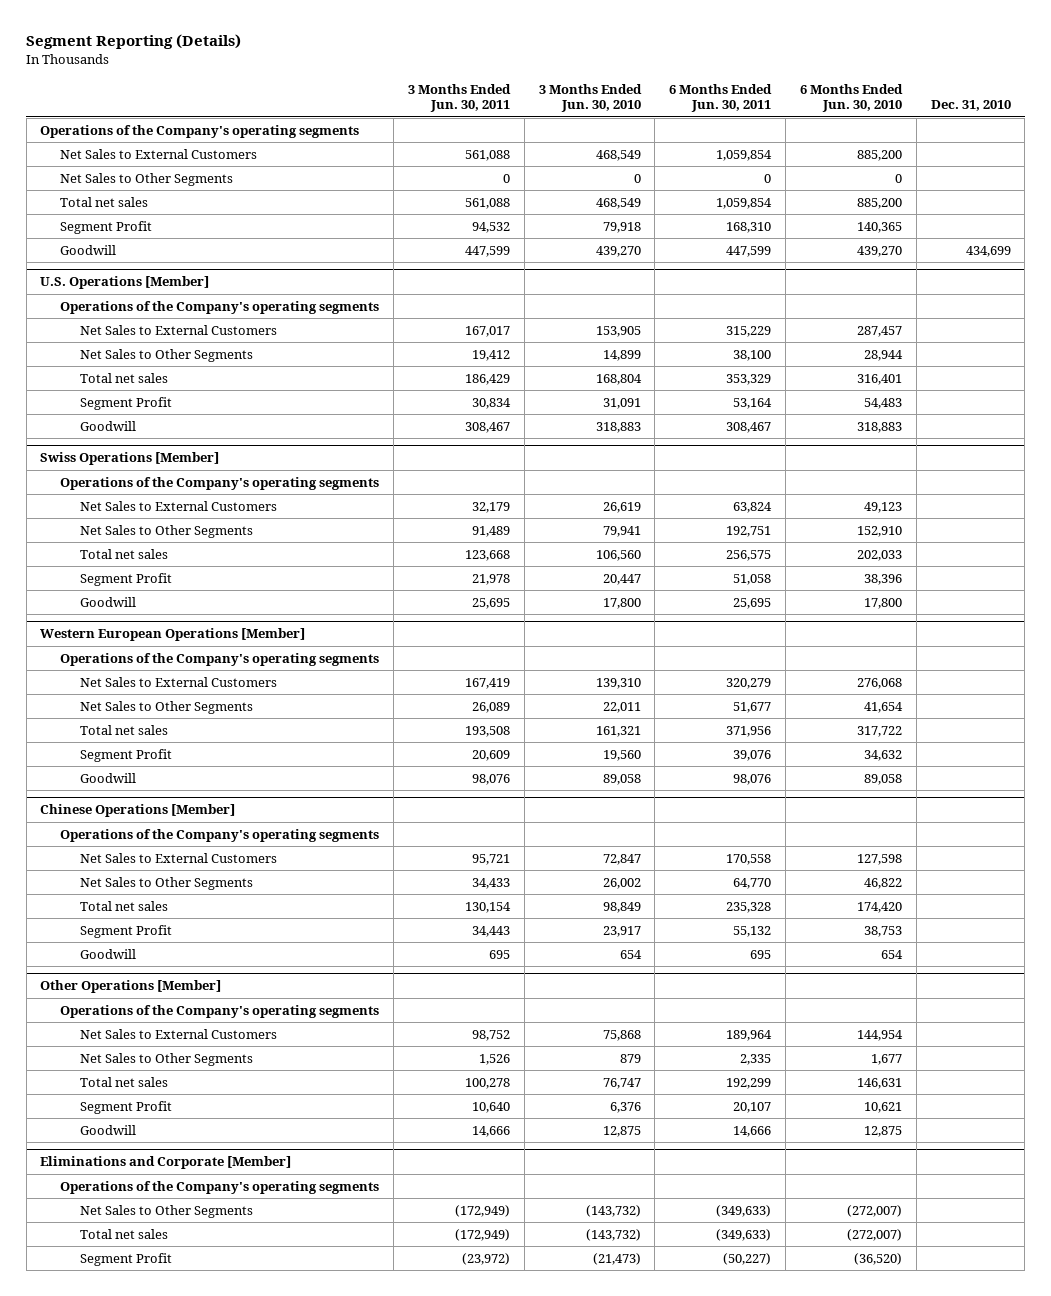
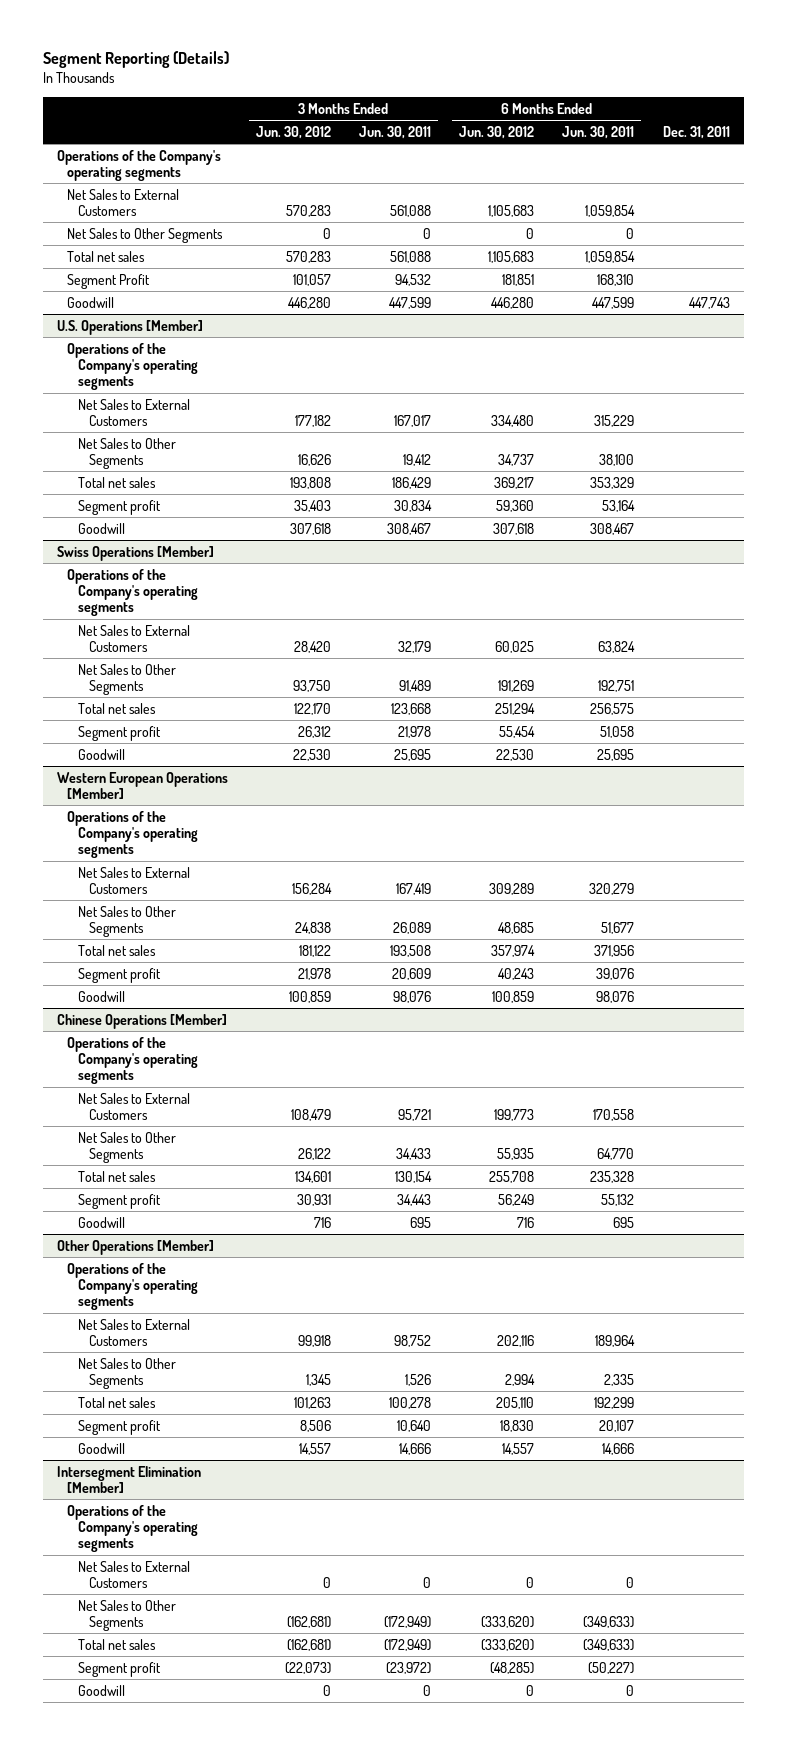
[538,84,642,113] 3 Months Ended Jun. 30, 2010 -> none
[799,84,903,113] 6 Months Ended Jun. 30, 2010 -> none
[930,100,1011,112] Dec. 31, 2010 -> none
none -> [255,125,331,139] Jun. 30, 2012
none -> [459,125,535,139] Jun. 30, 2012
none -> [662,125,730,139] Dec. 31, 2011
[80,396,173,410] Segment Profit -> [77,499,161,515] Segment profit
[80,572,173,586] Segment Profit -> [77,725,161,741] Segment profit
[80,748,173,762] Segment Profit -> [77,967,161,983] Segment profit
[80,924,173,938] Segment Profit -> [77,1193,161,1209] Segment profit
[80,1100,173,1114] Segment Profit -> [77,1419,161,1435] Segment profit
[40,1156,292,1170] Eliminations and Corporate [Member] -> none
none -> [56,1465,201,1493] Intersegment Elimination [Member]
none -> [77,1560,190,1588] Net Sales to External Customers
[80,1252,173,1266] Segment Profit -> [77,1661,161,1677] Segment profit
none -> [77,1684,125,1696] Goodwill

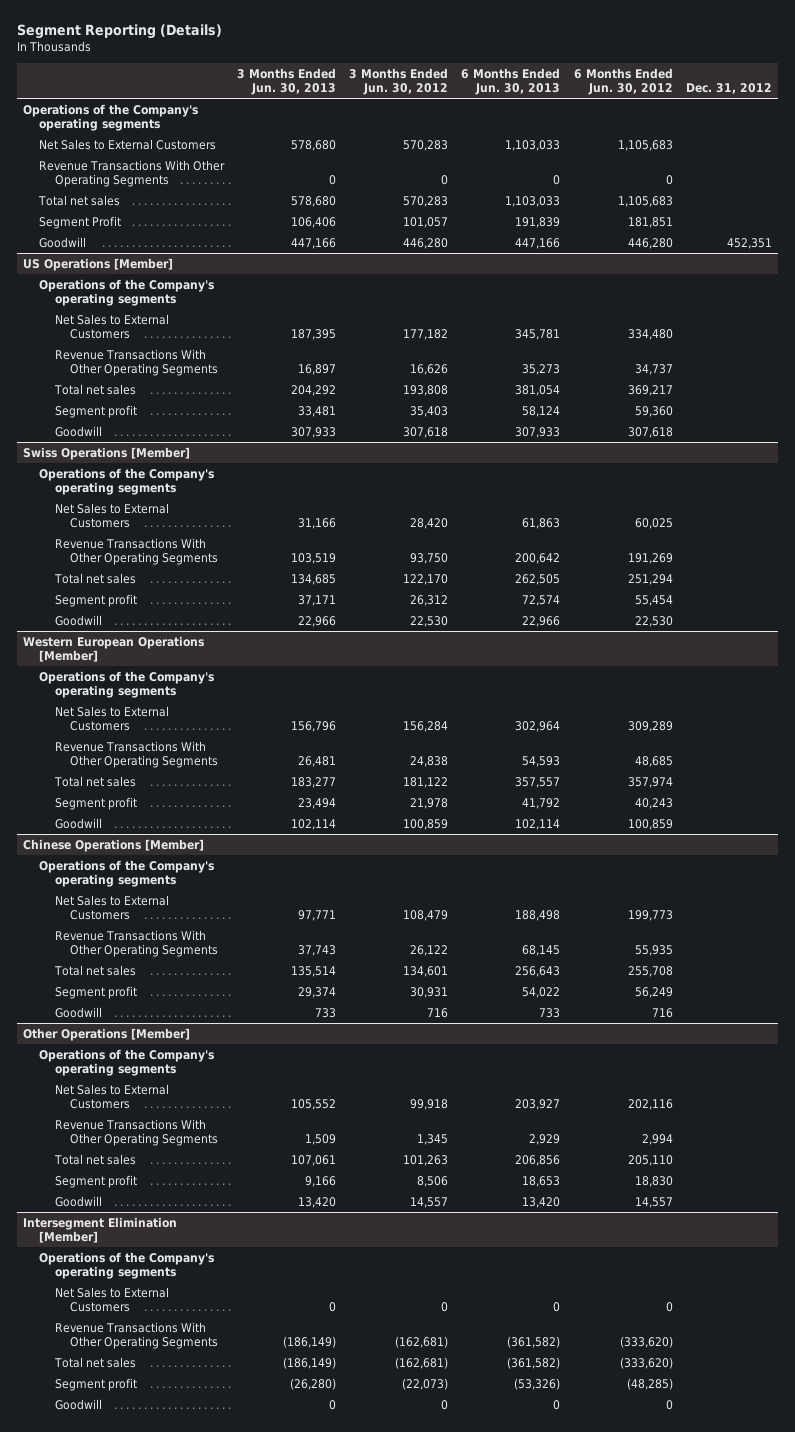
[358,125,431,139] Jun. 30, 2011 -> none
[562,125,635,139] Jun. 30, 2011 -> none
[662,125,730,139] Dec. 31, 2011 -> none
none -> [237,68,337,96] 3 Months Ended Jun. 30, 2013
none -> [461,68,561,96] 6 Months Ended Jun. 30, 2013
none -> [685,83,772,95] Dec. 31, 2012
[67,227,224,243] Net Sales to Other Segments -> none
none -> [39,159,226,187] Revenue Transactions With Other Operating Segments
[56,319,203,335] U.S. Operations [Member] -> [23,257,174,271] US Operations [Member]
[77,437,176,469] Net Sales to Other Segments -> [54,348,219,376] Revenue Transactions With Other Operating Segments
[77,663,176,695] Net Sales to Other Segments -> [54,537,219,565] Revenue Transactions With Other Operating Segments
[77,905,176,937] Net Sales to Other Segments -> [54,740,219,768] Revenue Transactions With Other Operating Segments
[77,1131,176,1163] Net Sales to Other Segments -> [54,929,219,957] Revenue Transactions With Other Operating Segments
[77,1357,176,1389] Net Sales to Other Segments -> [54,1118,219,1146] Revenue Transactions With Other Operating Segments
[77,1599,176,1631] Net Sales to Other Segments -> [54,1321,219,1349] Revenue Transactions With Other Operating Segments

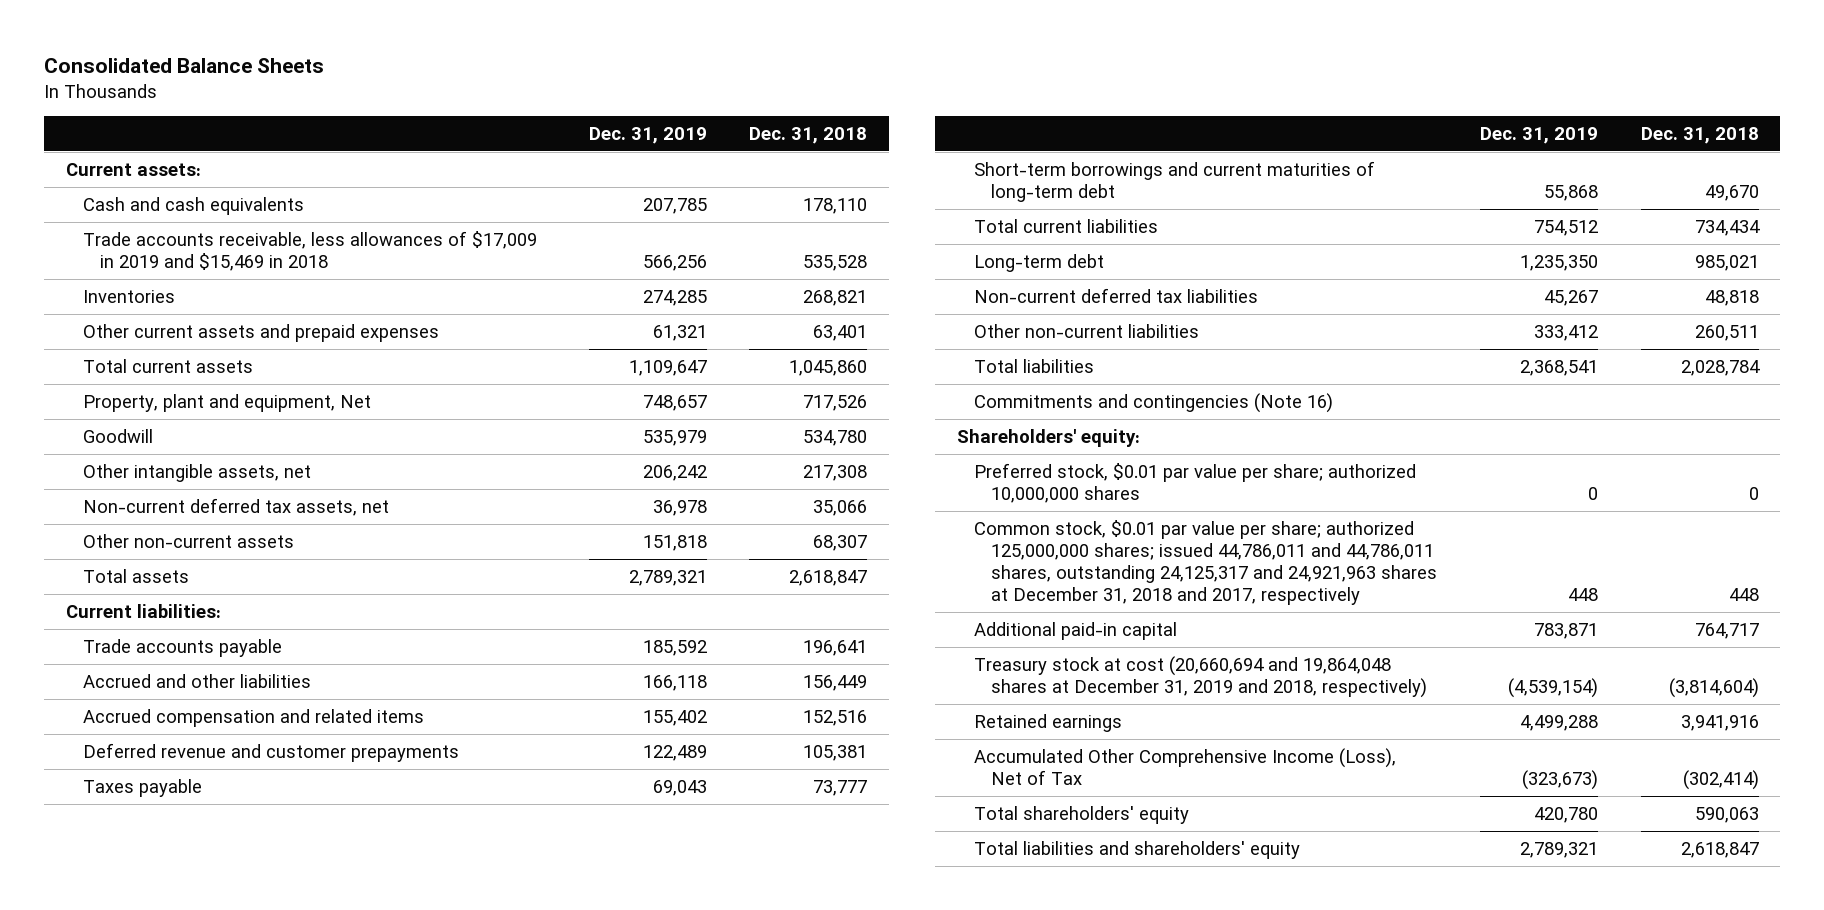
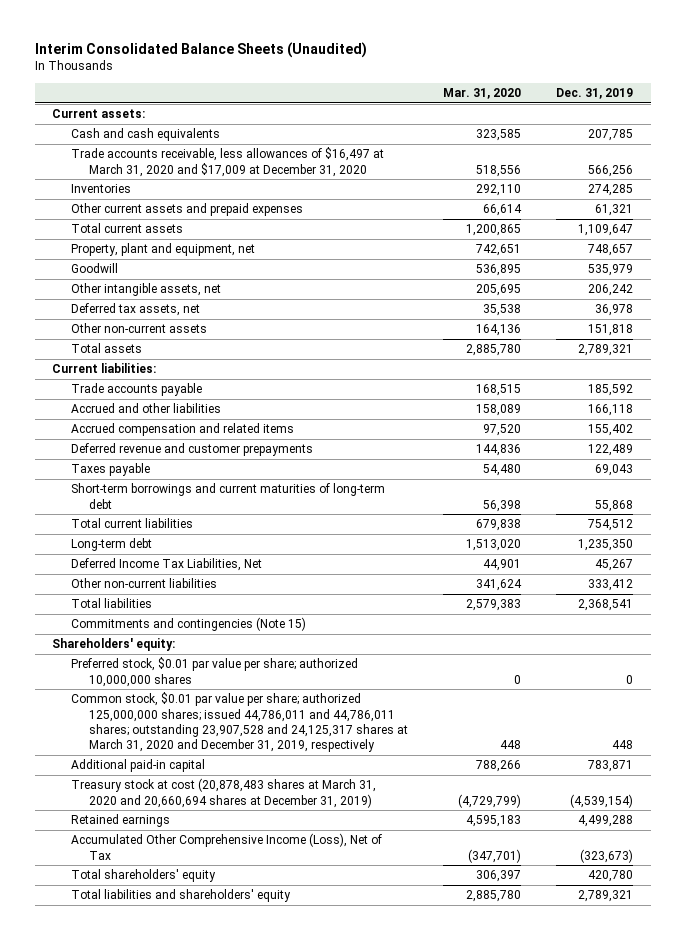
[44,57,325,73] Consolidated Balance Sheets -> [34,41,367,58] Interim Consolidated Balance Sheets (Unaudited)
[749,127,868,145] Dec. 31, 2018 -> none
none -> [443,88,522,100] Mar. 31, 2020
[82,230,537,271] Trade accounts receivable, less allowances of $17,009 in 2019 and $15,469 in 2018 -> [70,147,384,177] Trade accounts receivable, less allowances of $16,497 at March 31, 2020 and $17,009 at December 31, 2020
[82,393,371,412] Property, plant and equipment, Net -> [70,243,255,257] Property, plant and equipment, net
[82,497,389,516] Non-current deferred tax assets, net -> [70,303,200,317] Deferred tax assets, net
[973,287,1258,303] Non-current deferred tax liabilities -> [70,558,262,572] Deferred Income Tax Liabilities, Net
[973,392,1333,413] Commitments and contingencies (Note 16) -> [70,617,306,632] Commitments and contingencies (Note 15)
[973,519,1437,606] Common stock, $0.01 par value per share; authorized 125,000,000 shares; issued 44,786,011 and 44,786,011 shares, outstanding 24,125,317 and 24,921,963 shares at December 31, 2018 and 2017, respectively -> [70,692,409,753] Common stock, $0.01 par value per share; authorized 125,000,000 shares; issued 44,786,011 and 44,786,011 shares; outstanding 23,907,528 and 24,125,317 shares at March 31, 2020 and December 31, 2019, respectively
[973,655,1427,698] Treasury stock at cost (20,660,694 and 19,864,048 shares at December 31, 2019 and 2018, respectively) -> [70,778,376,808] Treasury stock at cost (20,878,483 shares at March 31, 2020 and 20,660,694 shares at December 31, 2019)

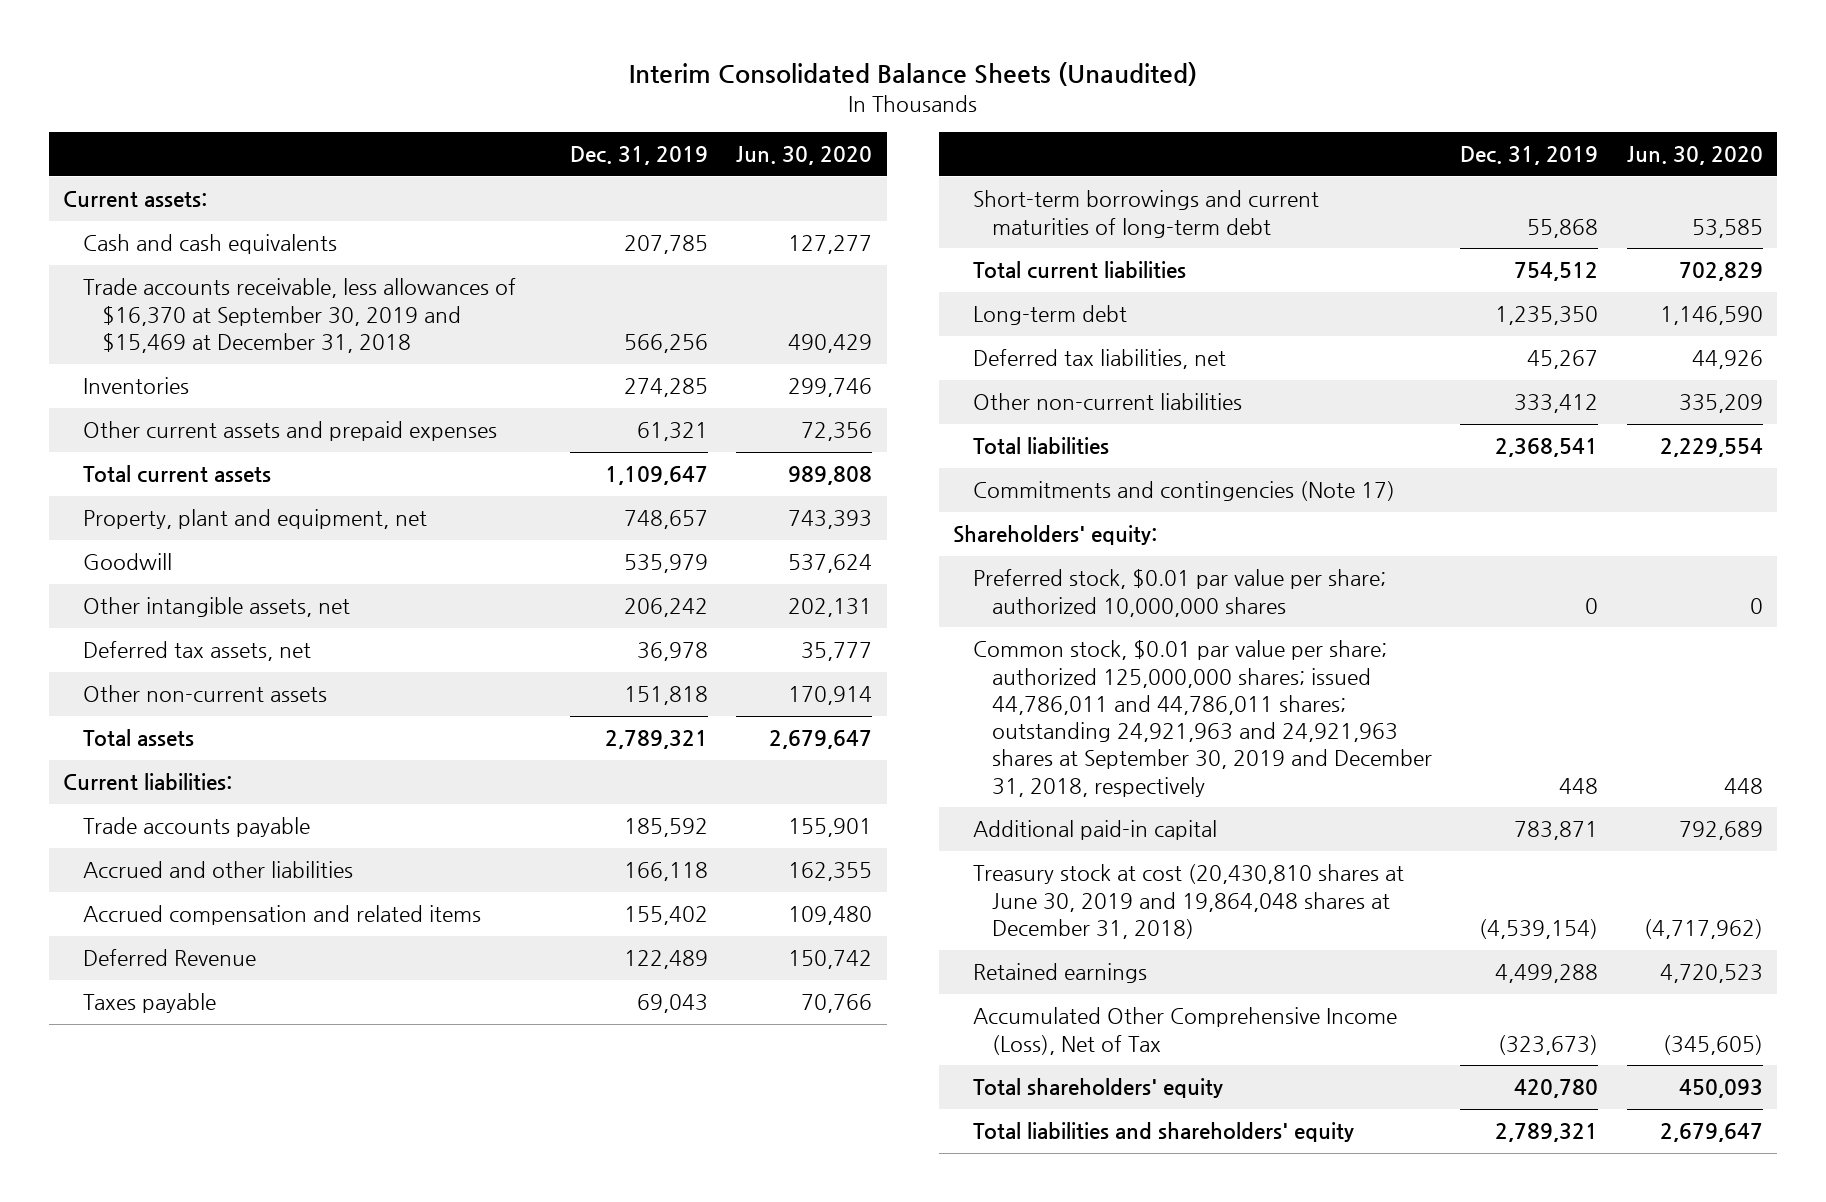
[443,88,522,100] Mar. 31, 2020 -> none
none -> [736,146,873,166] Jun. 30, 2020
[70,147,384,177] Trade accounts receivable, less allowances of $16,497 at March 31, 2020 and $17,009 at December 31, 2020 -> [82,278,516,353] Trade accounts receivable, less allowances of $16,370 at September 30, 2019 and $15,469 at December 31, 2018
[70,443,313,457] Deferred revenue and customer prepayments -> [82,949,256,967] Deferred Revenue
[70,558,262,572] Deferred Income Tax Liabilities, Net -> [972,349,1226,370] Deferred tax liabilities, net
[70,617,306,632] Commitments and contingencies (Note 15) -> [972,481,1395,502] Commitments and contingencies (Note 17)
[70,692,409,753] Common stock, $0.01 par value per share; authorized 125,000,000 shares; issued 44,786,011 and 44,786,011 shares; outstanding 23,907,528 and 24,125,317 shares at March 31, 2020 and December 31, 2019, respectively -> [972,640,1433,797] Common stock, $0.01 par value per share; authorized 125,000,000 shares; issued 44,786,011 and 44,786,011 shares; outstanding 24,921,963 and 24,921,963 shares at September 30, 2019 and December 31, 2018, respectively
[70,778,376,808] Treasury stock at cost (20,878,483 shares at March 31, 2020 and 20,660,694 shares at December 31, 2019) -> [972,864,1404,939] Treasury stock at cost (20,430,810 shares at June 30, 2019 and 19,864,048 shares at December 31, 2018)

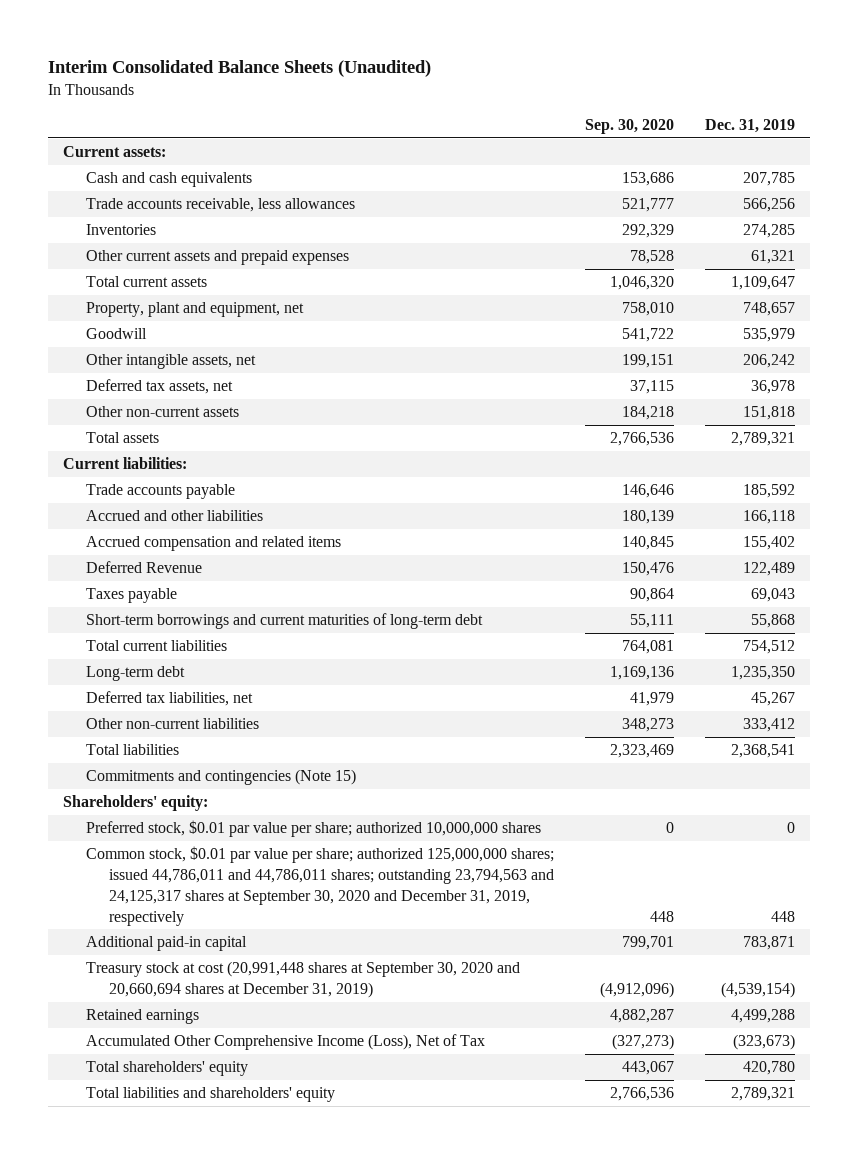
[736,146,873,166] Jun. 30, 2020 -> none
none -> [584,118,674,134] Sep. 30, 2020
[82,278,516,353] Trade accounts receivable, less allowances of $16,370 at September 30, 2019 and $15,469 at December 31, 2018 -> [86,198,356,213] Trade accounts receivable, less allowances
[972,481,1395,502] Commitments and contingencies (Note 17) -> [86,769,357,786] Commitments and contingencies (Note 15)
[972,640,1433,797] Common stock, $0.01 par value per share; authorized 125,000,000 shares; issued 44,786,011 and 44,786,011 shares; outstanding 24,921,963 and 24,921,963 shares at September 30, 2019 and December 31, 2018, respectively -> [86,846,555,926] Common stock, $0.01 par value per share; authorized 125,000,000 shares; issued 44,786,011 and 44,786,011 shares; outstanding 23,794,563 and 24,125,317 shares at September 30, 2020 and December 31, 2019, respectively
[972,864,1404,939] Treasury stock at cost (20,430,810 shares at June 30, 2019 and 19,864,048 shares at December 31, 2018) -> [86,961,521,999] Treasury stock at cost (20,991,448 shares at September 30, 2020 and 20,660,694 shares at December 31, 2019)

